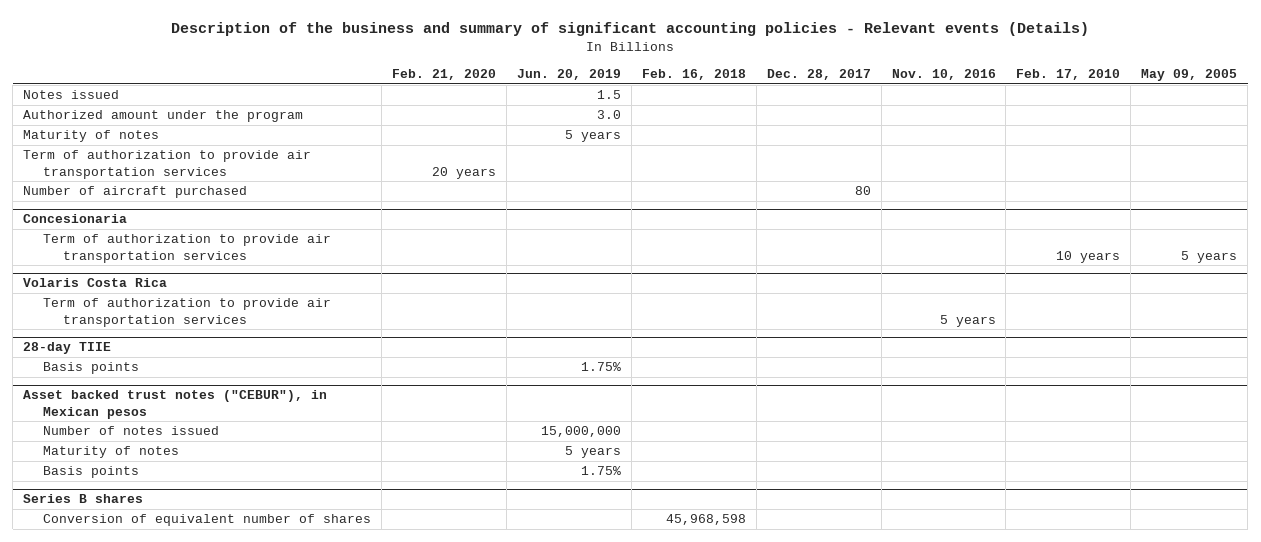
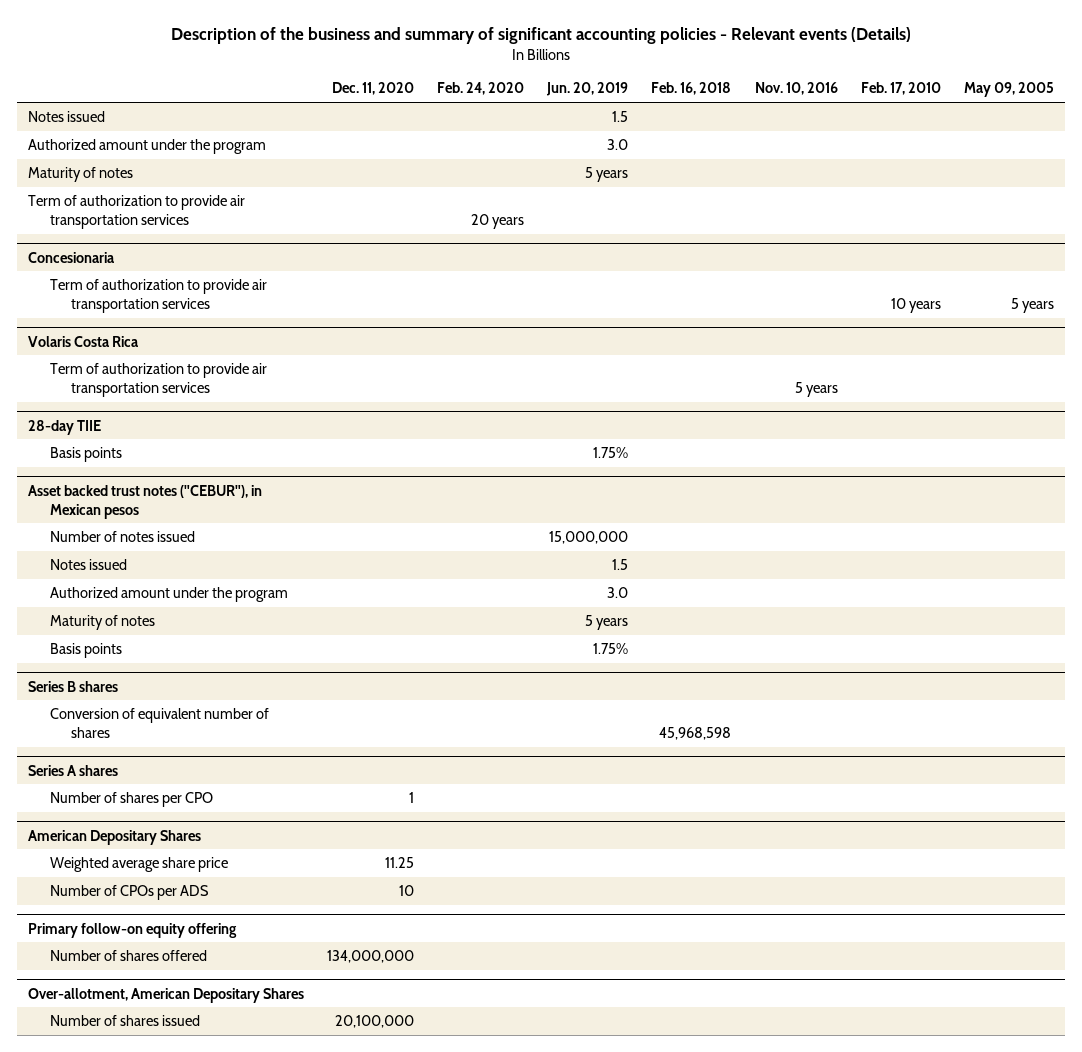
[391,69,496,81] Feb. 21, 2020 -> none
[766,69,871,81] Dec. 28, 2017 -> none
none -> [332,82,415,96] Dec. 11, 2020
none -> [437,82,525,96] Feb. 24, 2020
[23,186,248,199] Number of aircraft purchased -> none
none -> [49,559,127,571] Notes issued
none -> [49,587,288,603] Authorized amount under the program
none -> [28,764,119,776] Series A shares
none -> [49,792,213,808] Number of shares per CPO
none -> [28,829,202,845] American Depositary Shares
none -> [49,857,228,873] Weighted average share price
none -> [49,885,209,901] Number of CPOs per ADS
none -> [28,922,238,938] Primary follow-on equity offering
none -> [49,950,207,962] Number of shares offered
none -> [28,987,305,1003] Over-allotment, American Depositary Shares
none -> [49,1015,200,1027] Number of shares issued

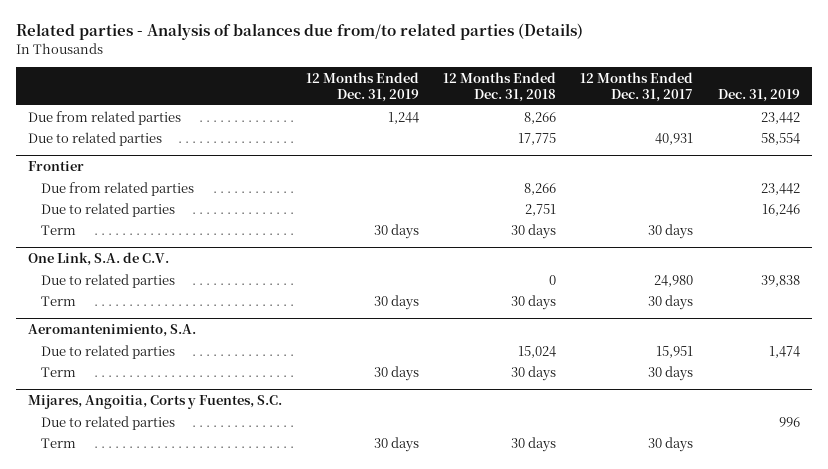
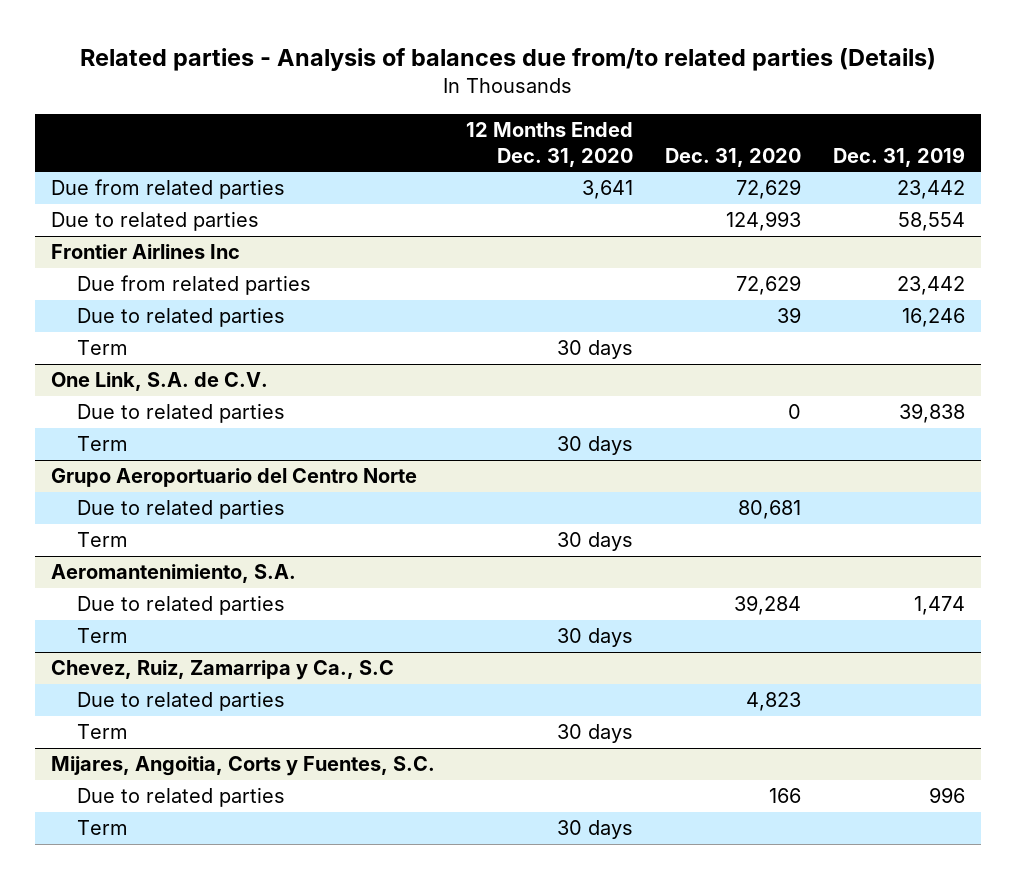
[306,71,420,102] 12 Months Ended Dec. 31, 2019 -> none
[443,71,557,102] 12 Months Ended Dec. 31, 2018 -> none
[580,71,694,102] 12 Months Ended Dec. 31, 2017 -> none
none -> [466,122,634,167] 12 Months Ended Dec. 31, 2020
none -> [665,147,802,167] Dec. 31, 2020
[28,161,85,172] Frontier -> [50,244,240,260] Frontier Airlines Inc
none -> [50,468,417,488] Grupo Aeroportuario del Centro Norte
none -> [77,499,286,520] Due to related parties
none -> [77,532,129,548] Term
none -> [50,660,394,681] Chevez, Ruiz, Zamarripa y Ca., S.C
none -> [77,691,286,712] Due to related parties
none -> [77,724,129,740] Term

